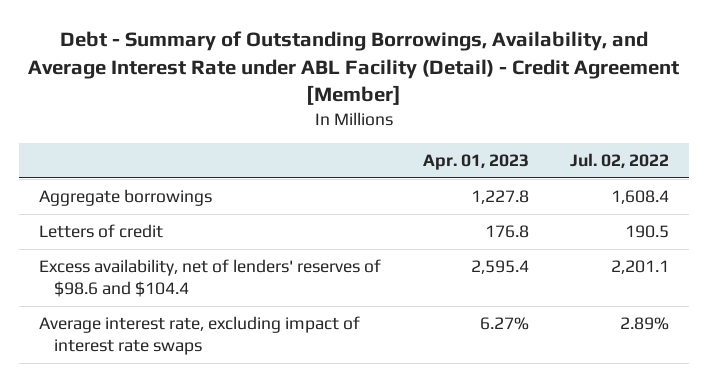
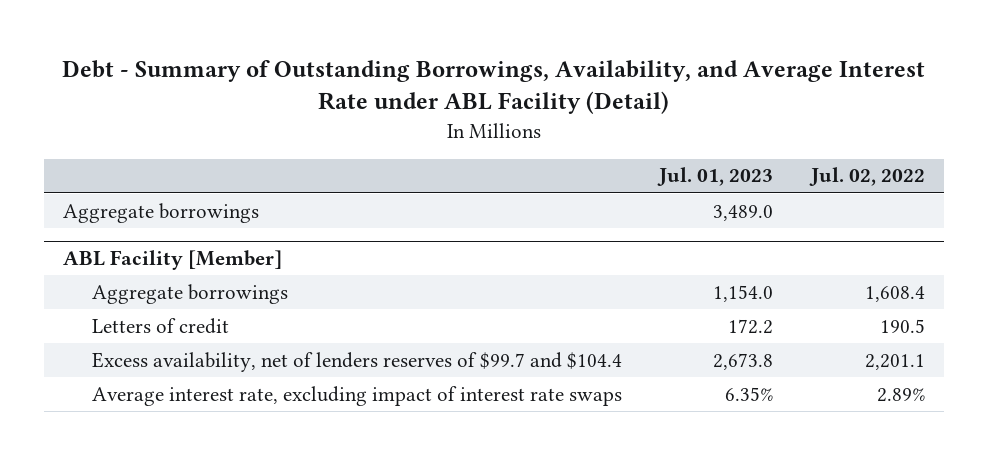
[28,31,680,106] Debt - Summary of Outstanding Borrowings, Availability, and Average Interest Rate under ABL Facility (Detail) - Credit Agreement [Member] -> [61,59,925,115] Debt - Summary of Outstanding Borrowings, Availability, and Average Interest Rate under ABL Facility (Detail)
[422,154,529,171] Apr. 01, 2023 -> none
none -> [657,167,774,187] Jul. 01, 2023
none -> [62,202,259,223] Aggregate borrowings
none -> [62,250,282,271] ABL Facility [Member]
[39,259,382,297] Excess availability, net of lenders' reserves of $98.6 and $104.4 -> [91,351,622,372] Excess availability, net of lenders reserves of $99.7 and $104.4

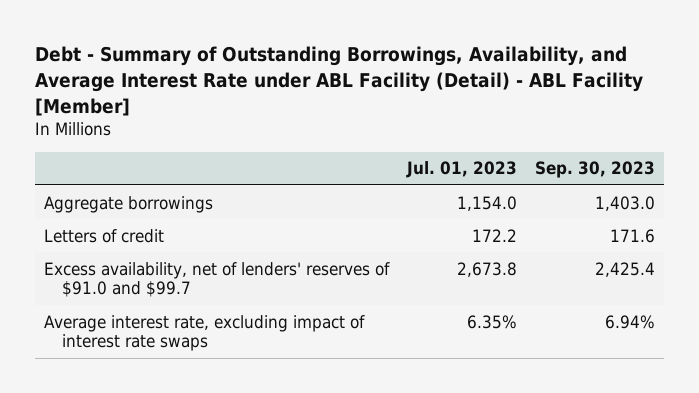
[61,59,925,115] Debt - Summary of Outstanding Borrowings, Availability, and Average Interest Rate under ABL Facility (Detail) -> [34,45,643,116] Debt - Summary of Outstanding Borrowings, Availability, and Average Interest Rate under ABL Facility (Detail) - ABL Facility [Member]
[808,167,925,187] Jul. 02, 2022 -> none
none -> [535,161,656,179] Sep. 30, 2023
[62,202,259,223] Aggregate borrowings -> none
[62,250,282,271] ABL Facility [Member] -> none
[91,351,622,372] Excess availability, net of lenders reserves of $99.7 and $104.4 -> [44,261,391,298] Excess availability, net of lenders' reserves of $91.0 and $99.7

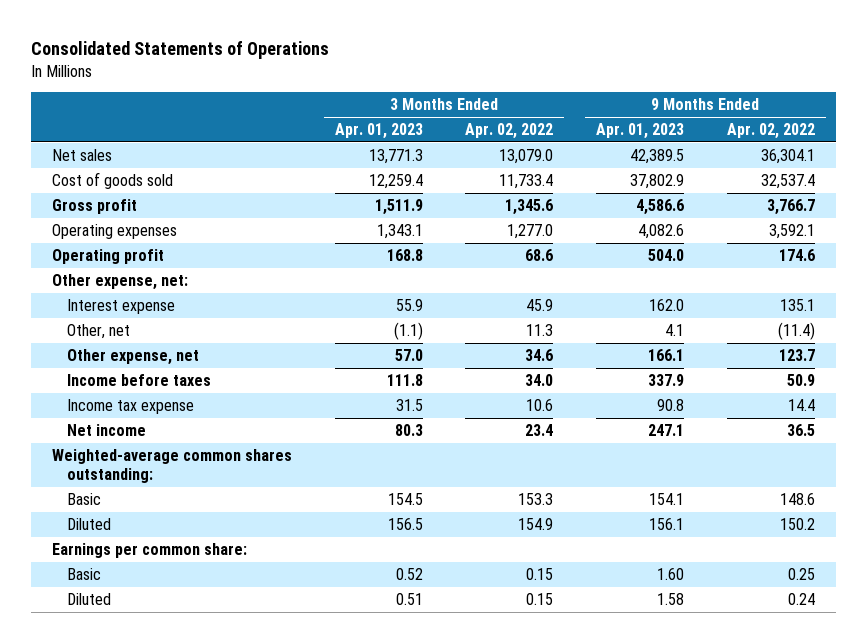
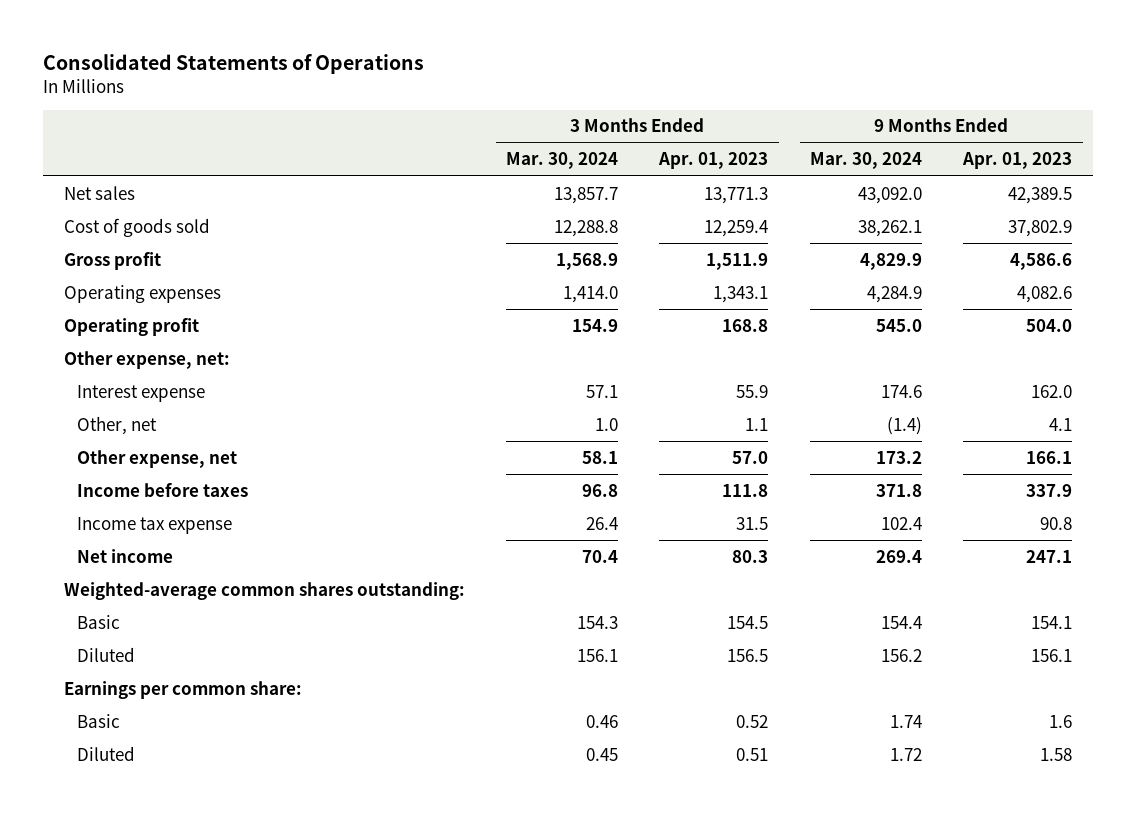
[465,123,554,140] Apr. 02, 2022 -> none
[726,123,815,140] Apr. 02, 2022 -> none
none -> [506,152,619,170] Mar. 30, 2024
none -> [809,152,922,170] Mar. 30, 2024
[393,321,423,340] (1.1) -> [745,417,769,431] 1.1
[657,567,685,580] 1.60 -> [1049,714,1073,728] 1.6

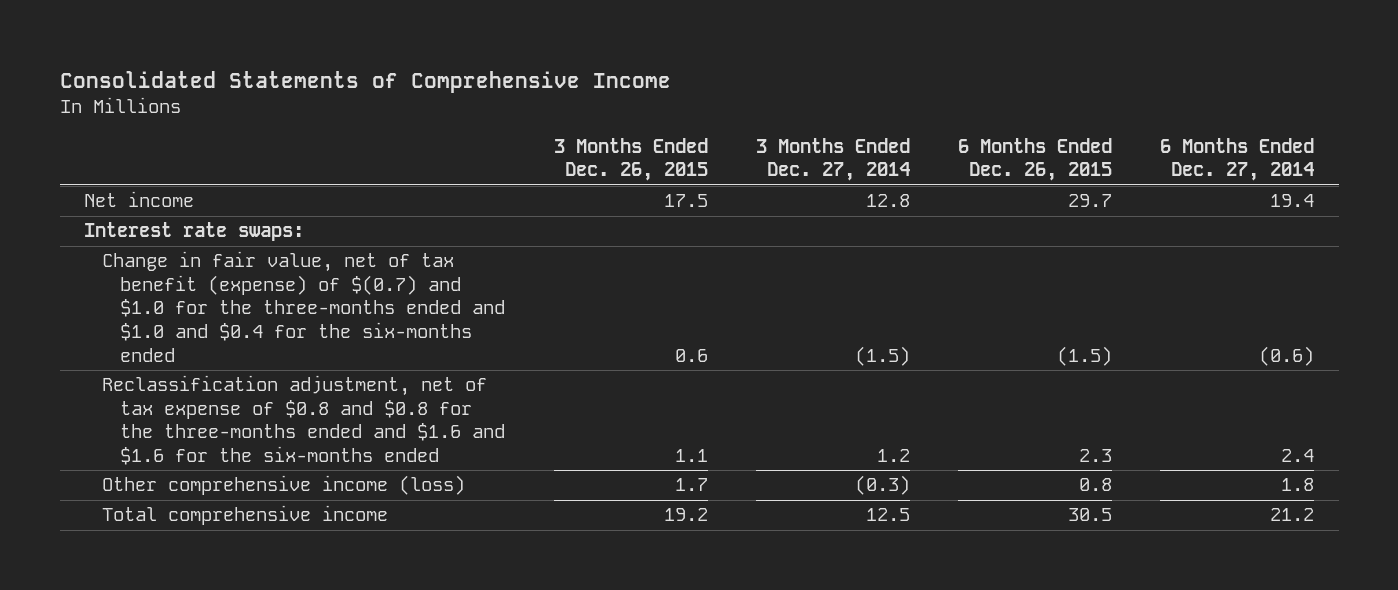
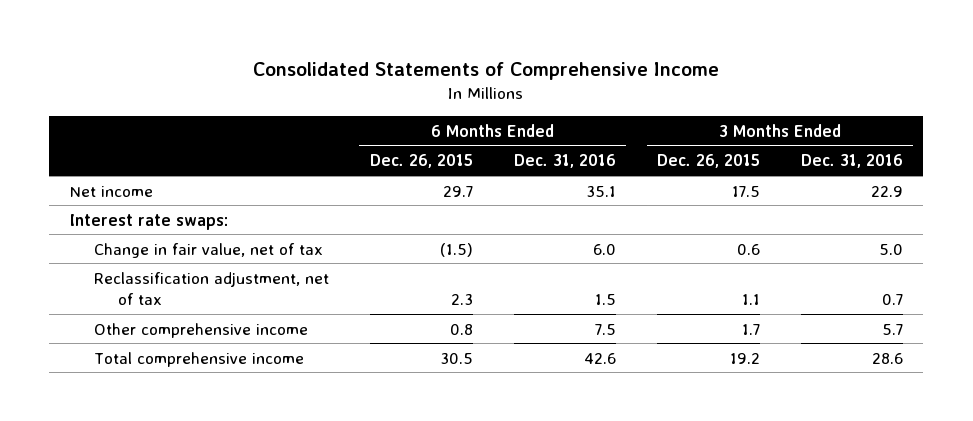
[755,137,910,182] 3 Months Ended Dec. 27, 2014 -> none
[1160,137,1315,182] 6 Months Ended Dec. 27, 2014 -> none
none -> [513,154,616,169] Dec. 31, 2016
none -> [800,154,903,169] Dec. 31, 2016
[102,251,506,362] Change in fair value, net of tax benefit (expense) of $(0.7) and $1.0 for the three-months ended and $1.0 and $0.4 for the six-months ended -> [93,242,323,258] Change in fair value, net of tax
[102,375,506,465] Reclassification adjustment, net of tax expense of $0.8 and $0.8 for the three-months ended and $1.6 and $1.6 for the six-months ended -> [93,271,329,305] Reclassification adjustment, net of tax
[102,475,466,496] Other comprehensive income (loss) -> [93,322,308,338] Other comprehensive income

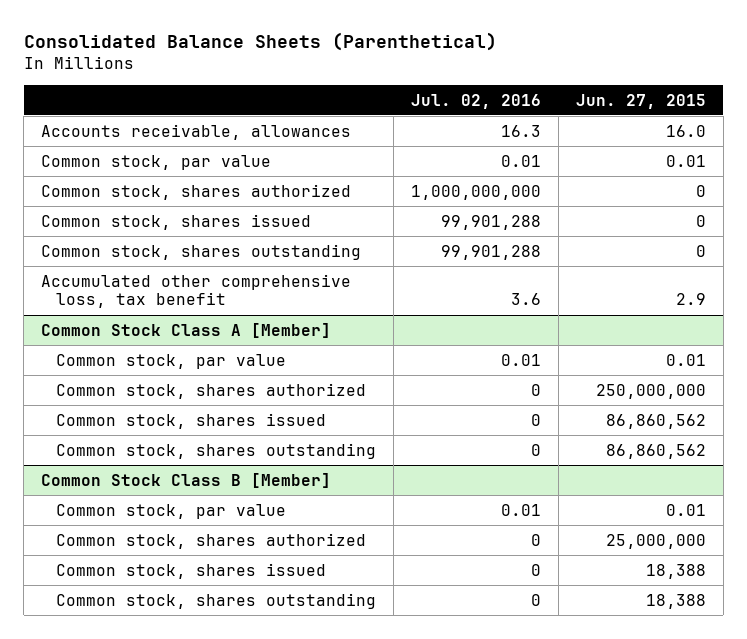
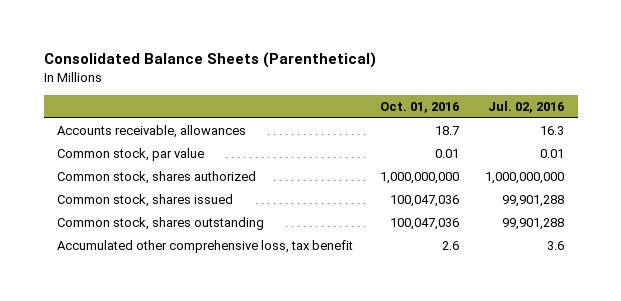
[575,93,706,109] Jun. 27, 2015 -> none
none -> [379,101,459,113] Oct. 01, 2016
[41,322,332,338] Common Stock Class A [Member] -> none
[56,353,287,369] Common stock, par value -> none
[56,382,367,399] Common stock, shares authorized -> none
[56,412,327,429] Common stock, shares issued -> none
[56,442,377,459] Common stock, shares outstanding -> none
[41,472,332,488] Common Stock Class B [Member] -> none
[56,503,287,519] Common stock, par value -> none
[56,532,367,549] Common stock, shares authorized -> none
[56,562,327,579] Common stock, shares issued -> none
[56,592,377,609] Common stock, shares outstanding -> none

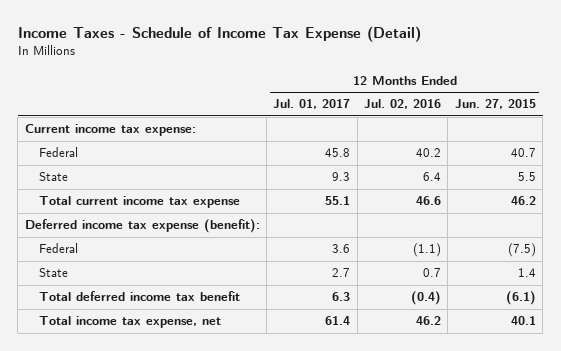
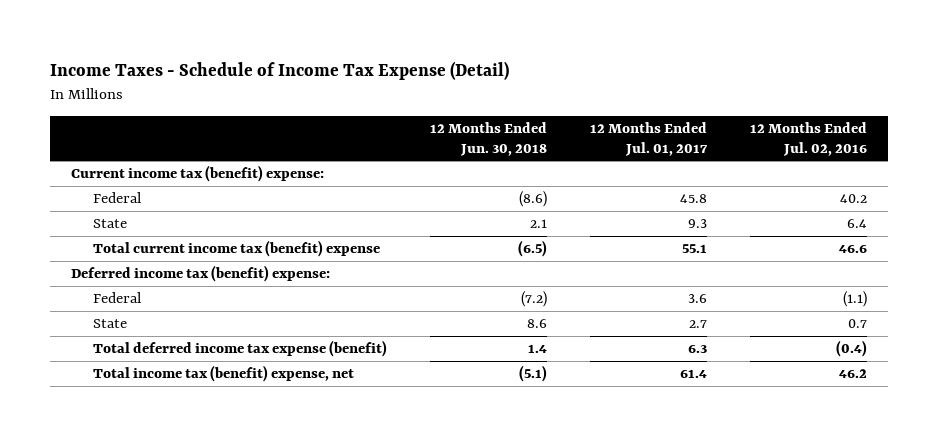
[454,99,536,110] Jun. 27, 2015 -> none
none -> [430,121,548,156] 12 Months Ended Jun. 30, 2018
[24,124,196,137] Current income tax expense: -> [71,165,325,183] Current income tax (benefit) expense:
[39,196,241,209] Total current income tax expense -> [93,240,381,258] Total current income tax (benefit) expense
[24,219,260,234] Deferred income tax expense (benefit): -> [71,265,331,283] Deferred income tax (benefit) expense:
[39,291,241,302] Total deferred income tax benefit -> [93,340,388,358] Total deferred income tax expense (benefit)
[39,316,222,329] Total income tax expense, net -> [93,365,355,383] Total income tax (benefit) expense, net

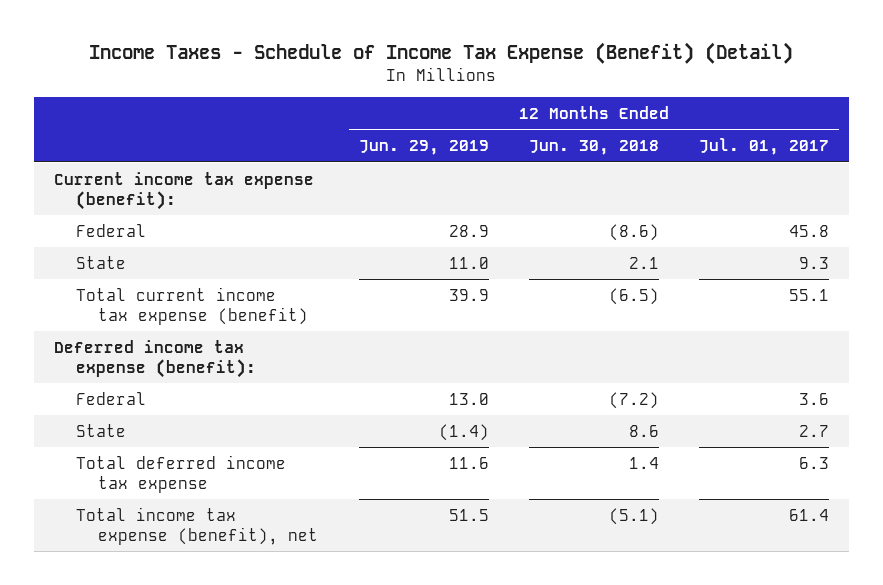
[49,60,509,80] Income Taxes - Schedule of Income Tax Expense (Detail) -> [89,41,794,64] Income Taxes - Schedule of Income Tax Expense (Benefit) (Detail)
[749,121,867,156] 12 Months Ended Jul. 02, 2016 -> none
none -> [358,140,489,156] Jun. 29, 2019
[71,165,325,183] Current income tax (benefit) expense: -> [53,171,314,210] Current income tax expense (benefit):
[93,240,381,258] Total current income tax (benefit) expense -> [76,286,309,325] Total current income tax expense (benefit)
[71,265,331,283] Deferred income tax (benefit) expense: -> [53,339,257,378] Deferred income tax expense (benefit):
[93,340,388,358] Total deferred income tax expense (benefit) -> [76,454,287,493] Total deferred income tax expense
[93,365,355,383] Total income tax (benefit) expense, net -> [76,506,319,545] Total income tax expense (benefit), net

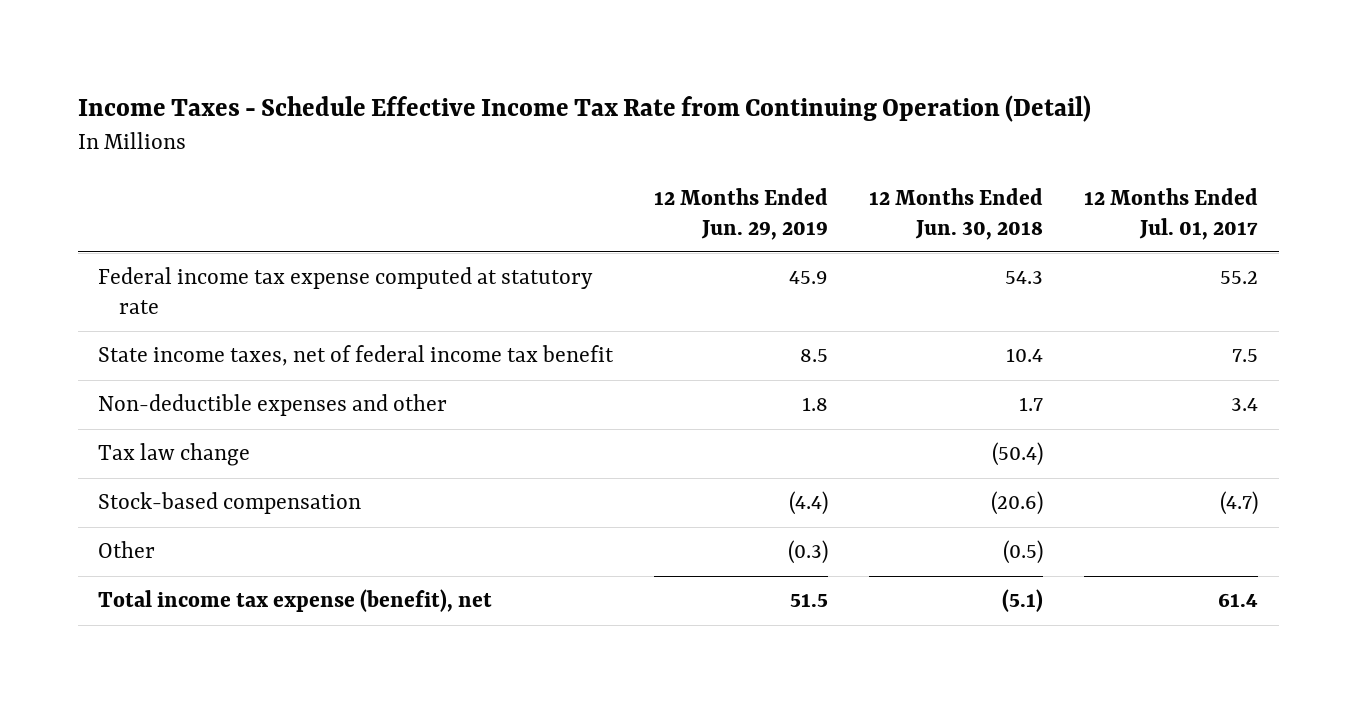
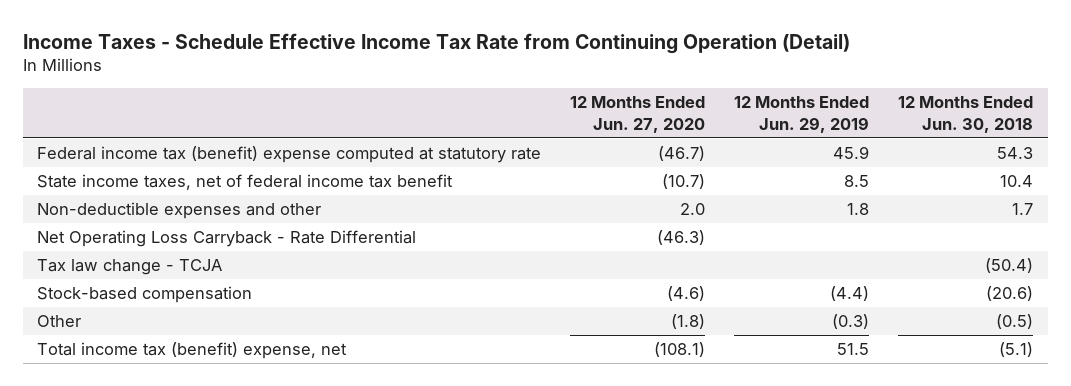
[1084,188,1259,240] 12 Months Ended Jul. 01, 2017 -> none
none -> [570,96,706,133] 12 Months Ended Jun. 27, 2020
[98,267,594,314] Federal income tax expense computed at statutory rate -> [37,146,542,164] Federal income tax (benefit) expense computed at statutory rate
none -> [37,230,417,248] Net Operating Loss Carryback - Rate Differential
[98,443,251,467] Tax law change -> [37,259,223,276] Tax law change - TCJA
[98,589,493,613] Total income tax expense (benefit), net -> [37,342,348,360] Total income tax (benefit) expense, net

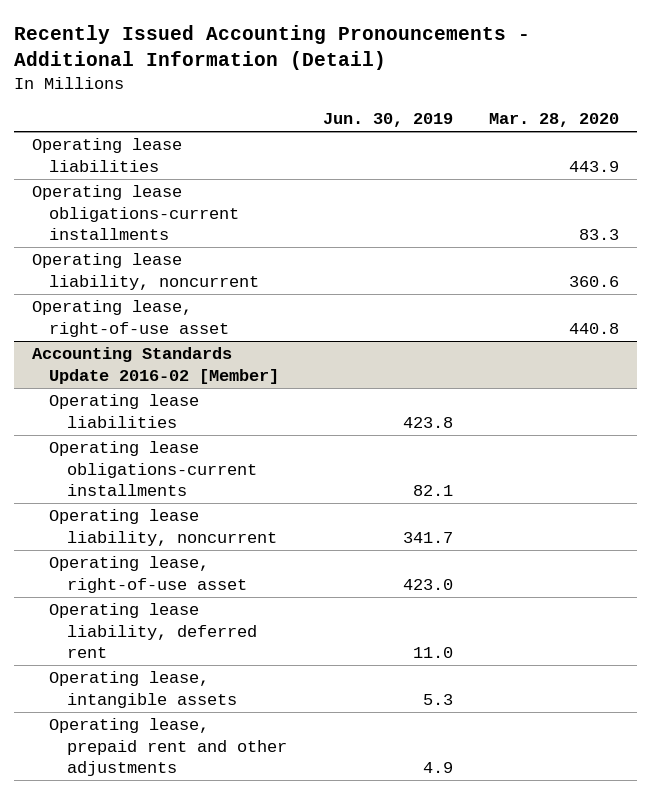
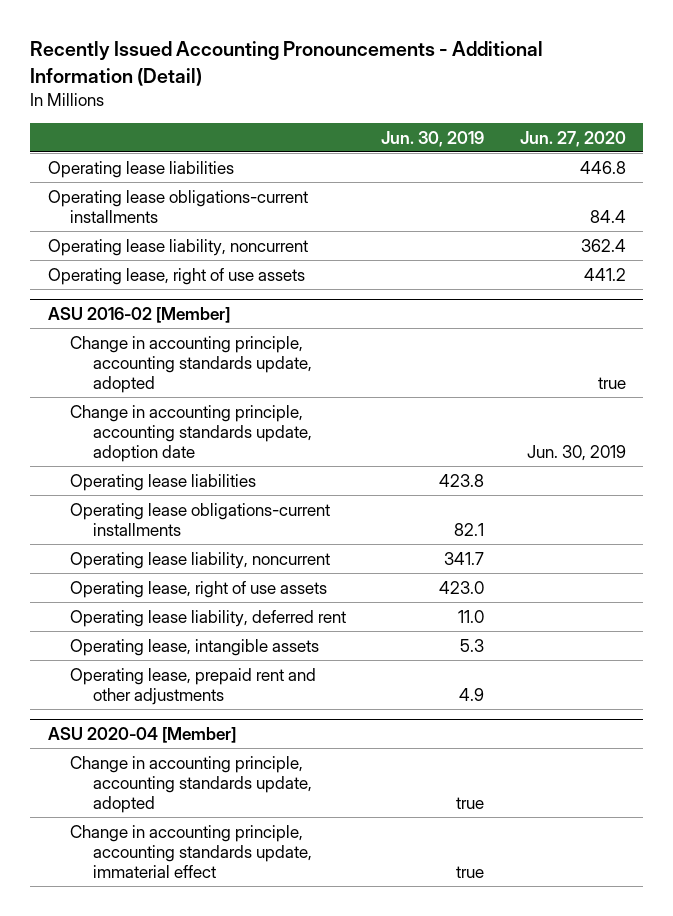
[488,112,619,127] Mar. 28, 2020 -> none
none -> [519,130,626,147] Jun. 27, 2020
[31,300,230,337] Operating lease, right-of-use asset -> [47,267,305,285] Operating lease, right of use assets
[31,347,280,384] Accounting Standards Update 2016-02 [Member] -> [47,306,230,323] ASU 2016-02 [Member]
none -> [70,335,312,394] Change in accounting principle, accounting standards update, adopted
none -> [70,404,312,463] Change in accounting principle, accounting standards update, adoption date
[49,556,247,593] Operating lease, right-of-use asset -> [70,580,328,598] Operating lease, right of use assets
none -> [47,726,236,743] ASU 2020-04 [Member]
none -> [70,755,312,814] Change in accounting principle, accounting standards update, adopted
none -> [70,824,312,879] Change in accounting principle, accounting standards update, immaterial effect

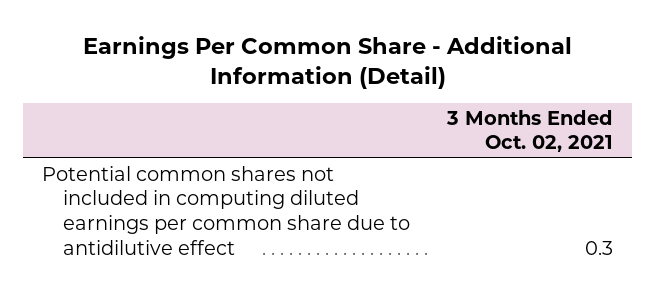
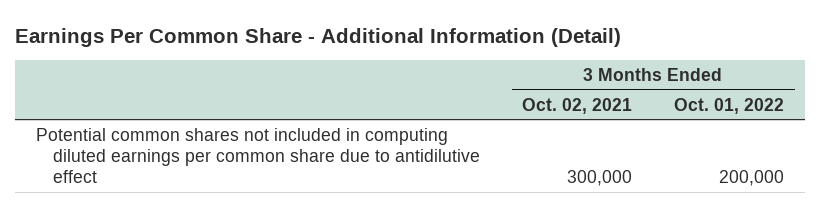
none -> [674,97,785,114] Oct. 01, 2022
[585,240,614,255] 0.3 -> [567,170,633,187] 300,000

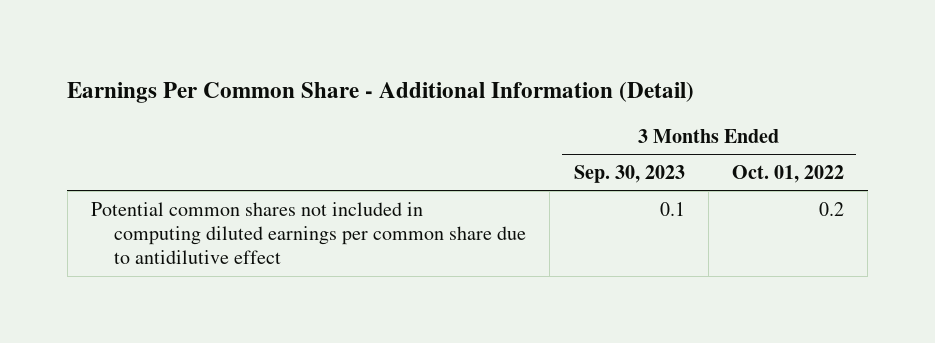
[522,97,633,114] Oct. 02, 2021 -> none
none -> [573,164,685,183] Sep. 30, 2023
[719,170,785,187] 200,000 -> [819,201,845,216] 0.2

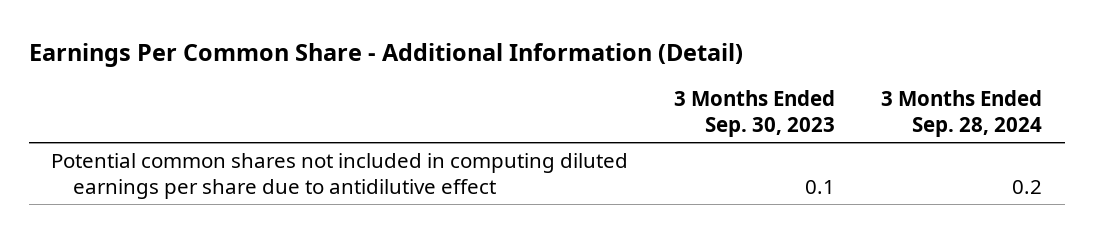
[732,164,845,183] Oct. 01, 2022 -> none
none -> [881,90,1043,137] 3 Months Ended Sep. 28, 2024
[90,201,527,265] Potential common shares not included in computing diluted earnings per common share due to antidilutive effect -> [51,153,629,199] Potential common shares not included in computing diluted earnings per share due to antidilutive effect

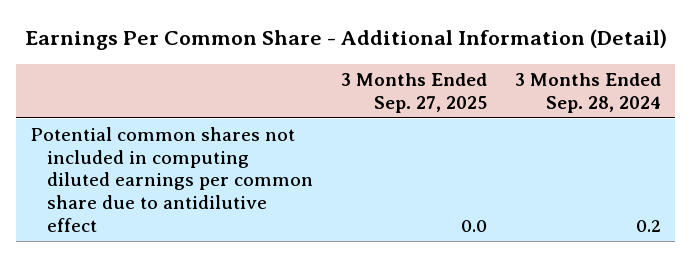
[674,90,836,137] 3 Months Ended Sep. 30, 2023 -> none
none -> [340,73,487,113] 3 Months Ended Sep. 27, 2025
[51,153,629,199] Potential common shares not included in computing diluted earnings per share due to antidilutive effect -> [30,127,313,232] Potential common shares not included in computing diluted earnings per common share due to antidilutive effect

